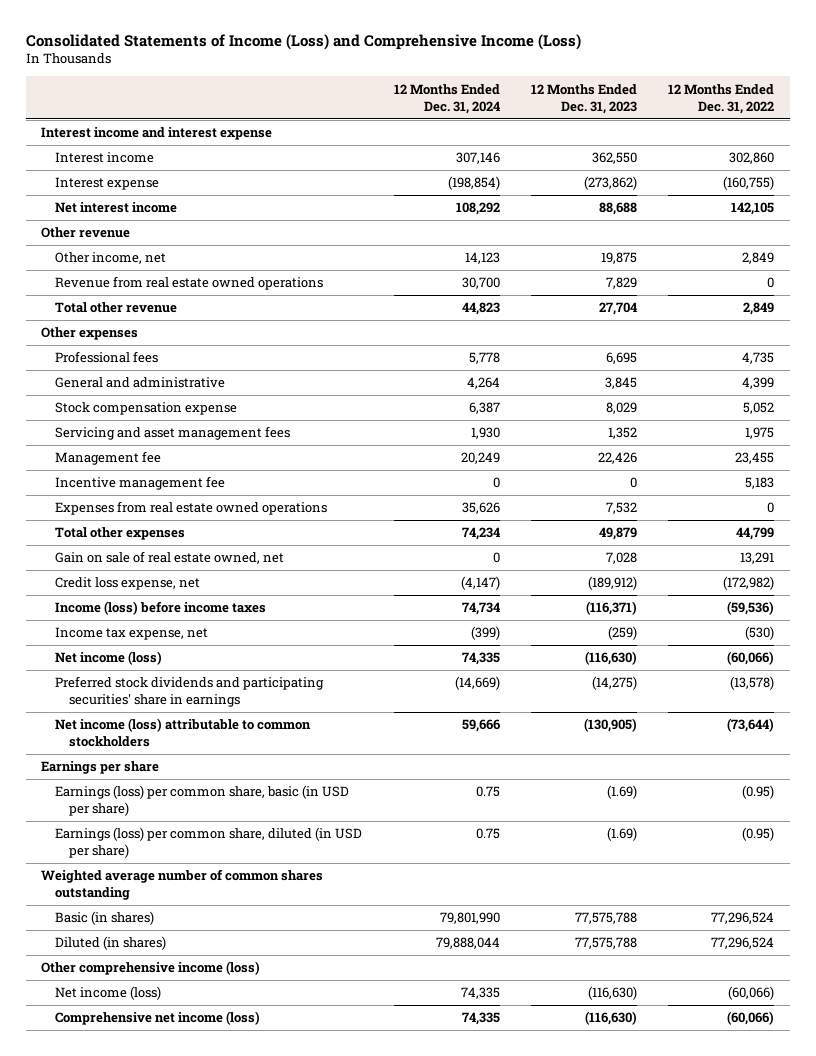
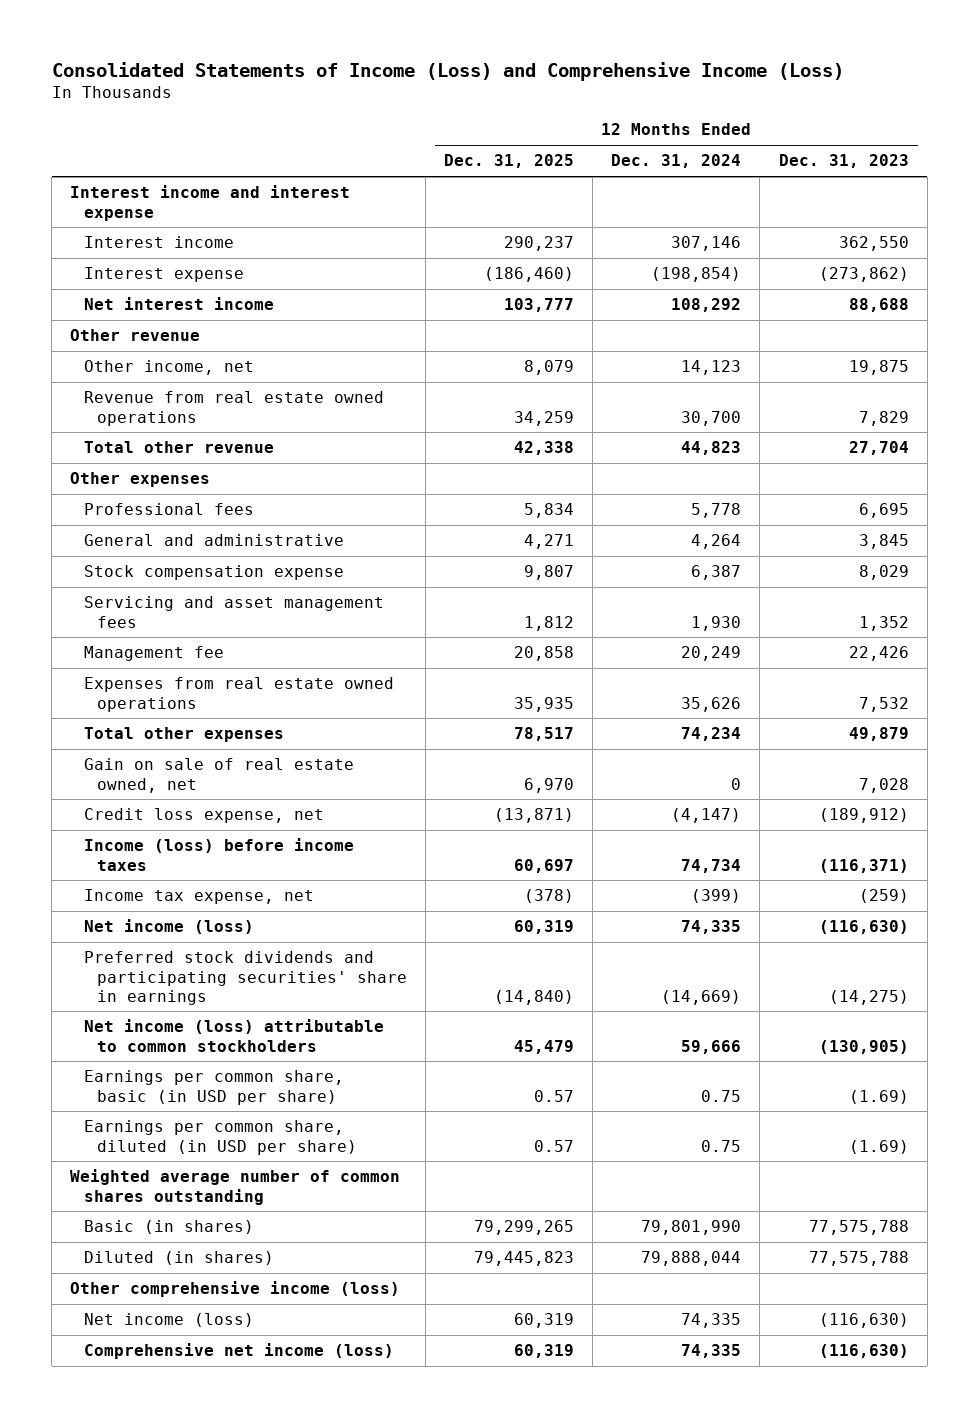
[668,83,775,114] 12 Months Ended Dec. 31, 2022 -> none
none -> [444,154,575,169] Dec. 31, 2025
[55,476,226,491] Incentive management fee -> none
[41,761,160,775] Earnings per share -> none
[55,785,350,817] Earnings (loss) per common share, basic (in USD per share) -> [83,1070,344,1105] Earnings per common share, basic (in USD per share)
[55,827,363,859] Earnings (loss) per common share, diluted (in USD per share) -> [83,1120,357,1155] Earnings per common share, diluted (in USD per share)

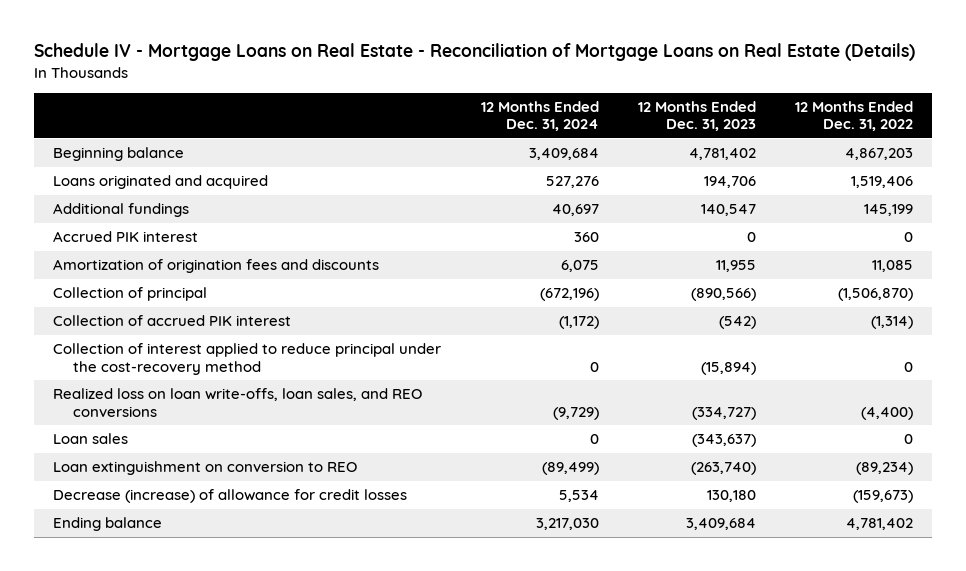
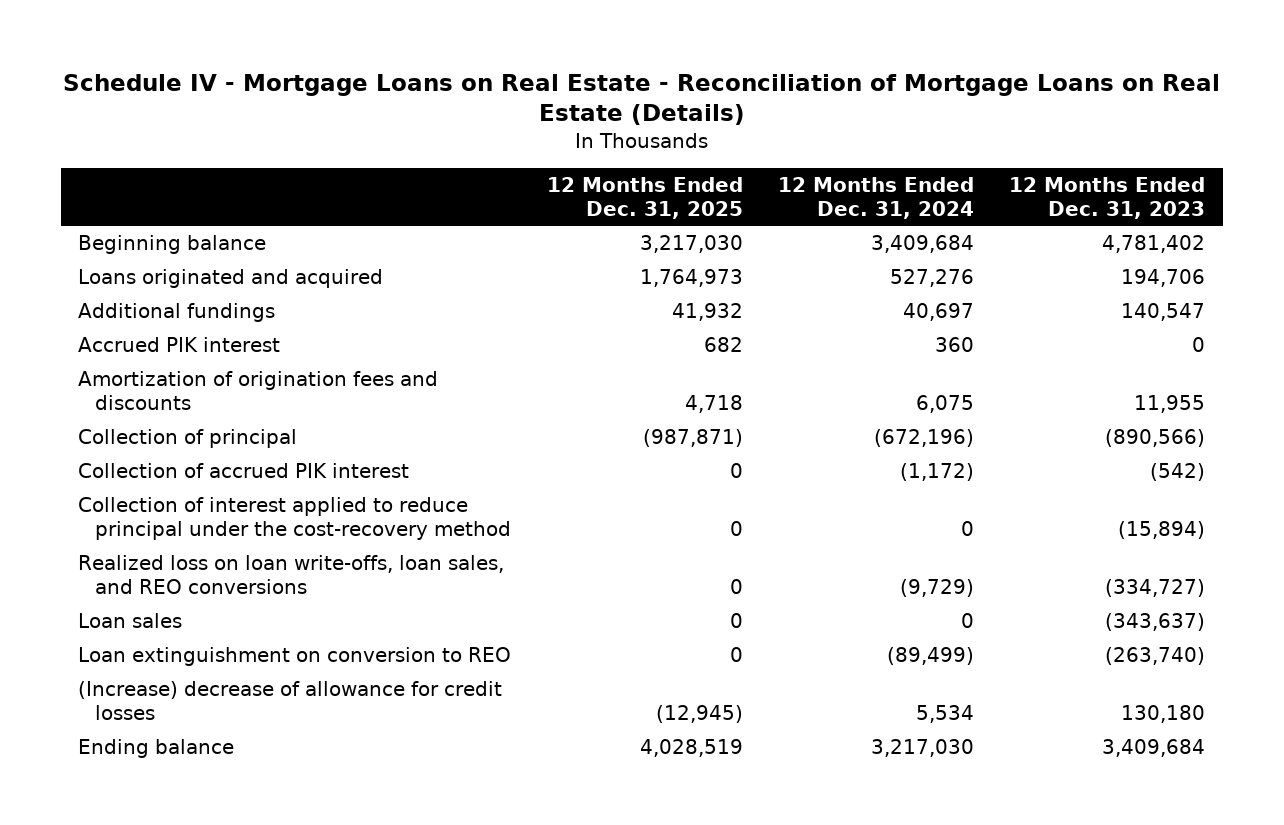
[794,100,913,132] 12 Months Ended Dec. 31, 2022 -> none
none -> [546,176,743,219] 12 Months Ended Dec. 31, 2025
[53,489,408,504] Decrease (increase) of allowance for credit losses -> [78,681,503,721] (Increase) decrease of allowance for credit losses

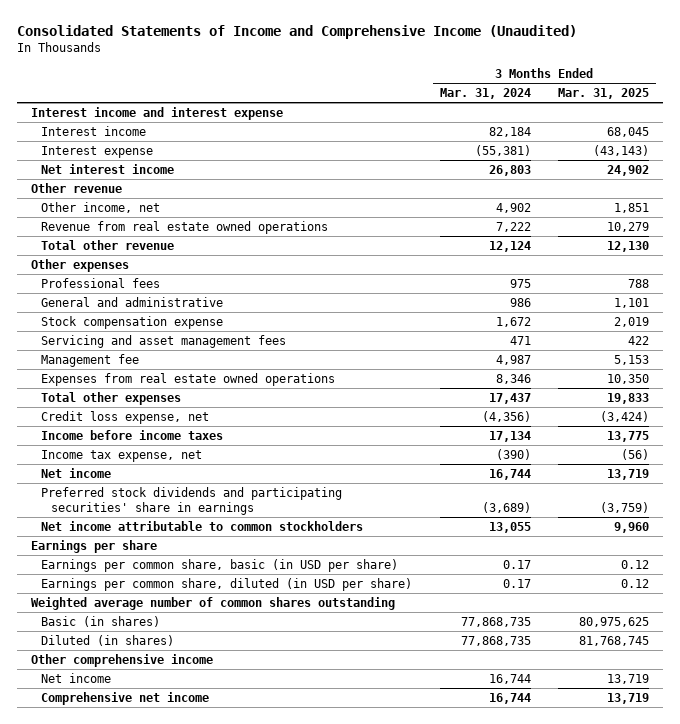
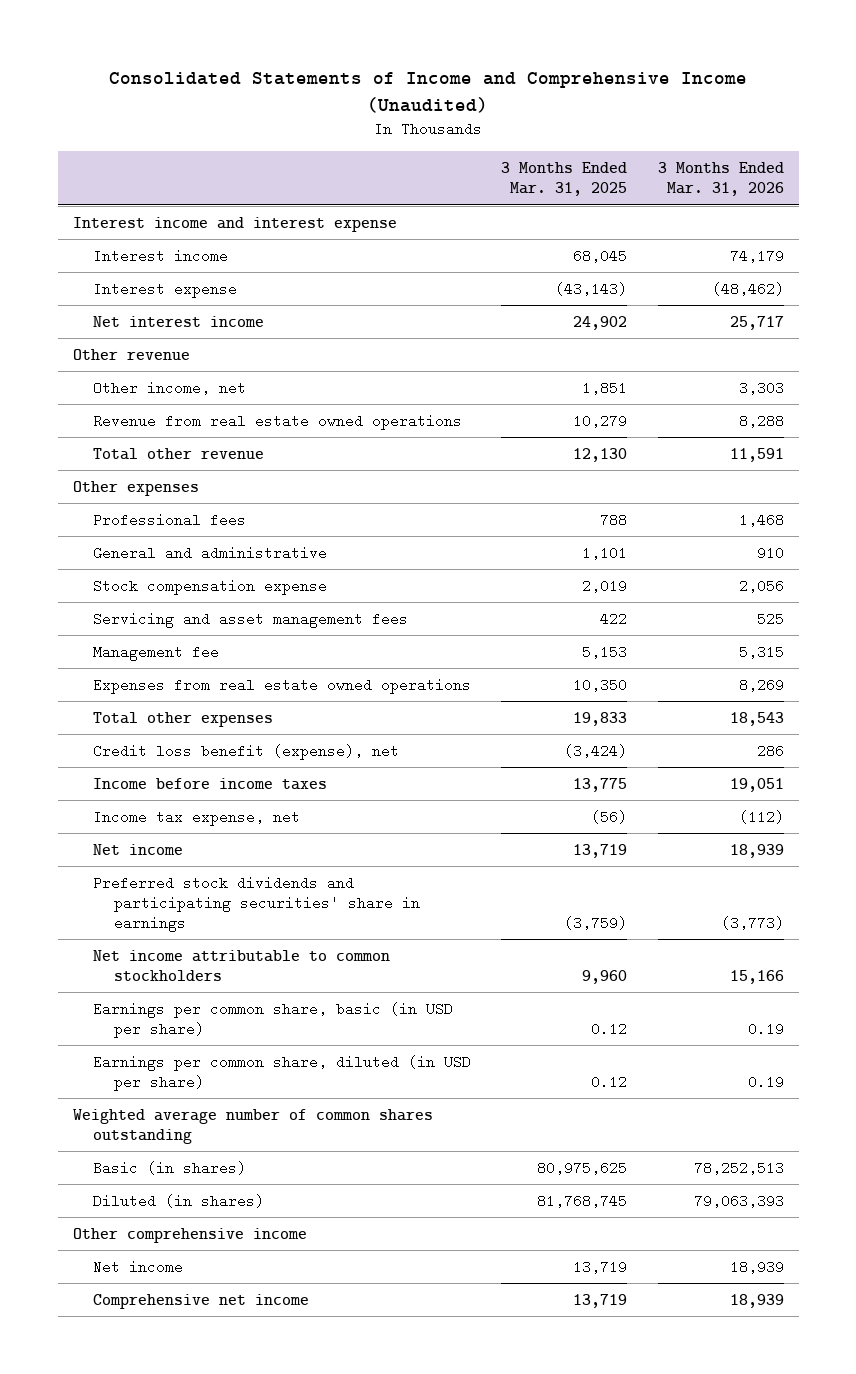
[439,88,531,100] Mar. 31, 2024 -> none
none -> [657,162,784,197] 3 Months Ended Mar. 31, 2026
[40,410,209,424] Credit loss expense, net -> [93,743,400,760] Credit loss benefit (expense), net
[30,539,157,553] Earnings per share -> none

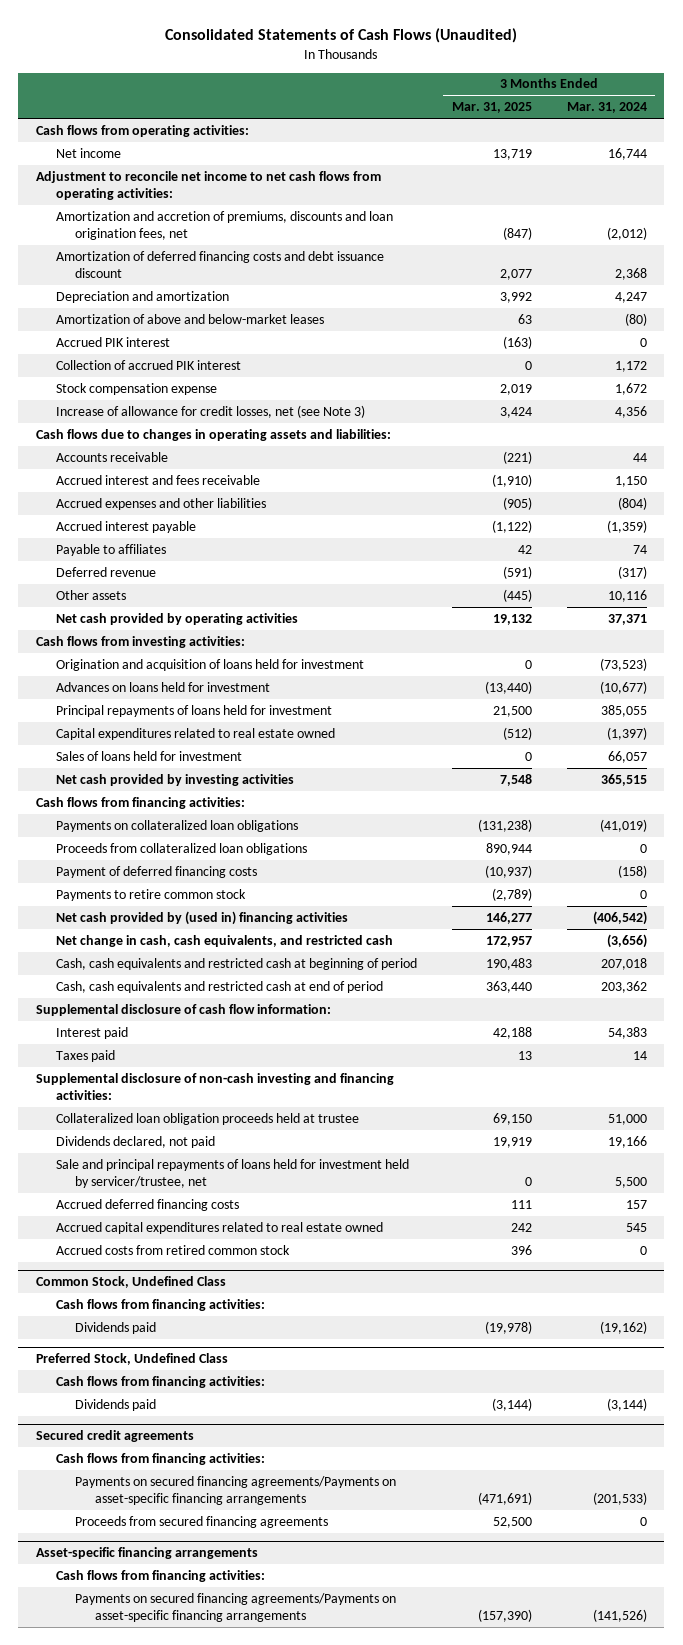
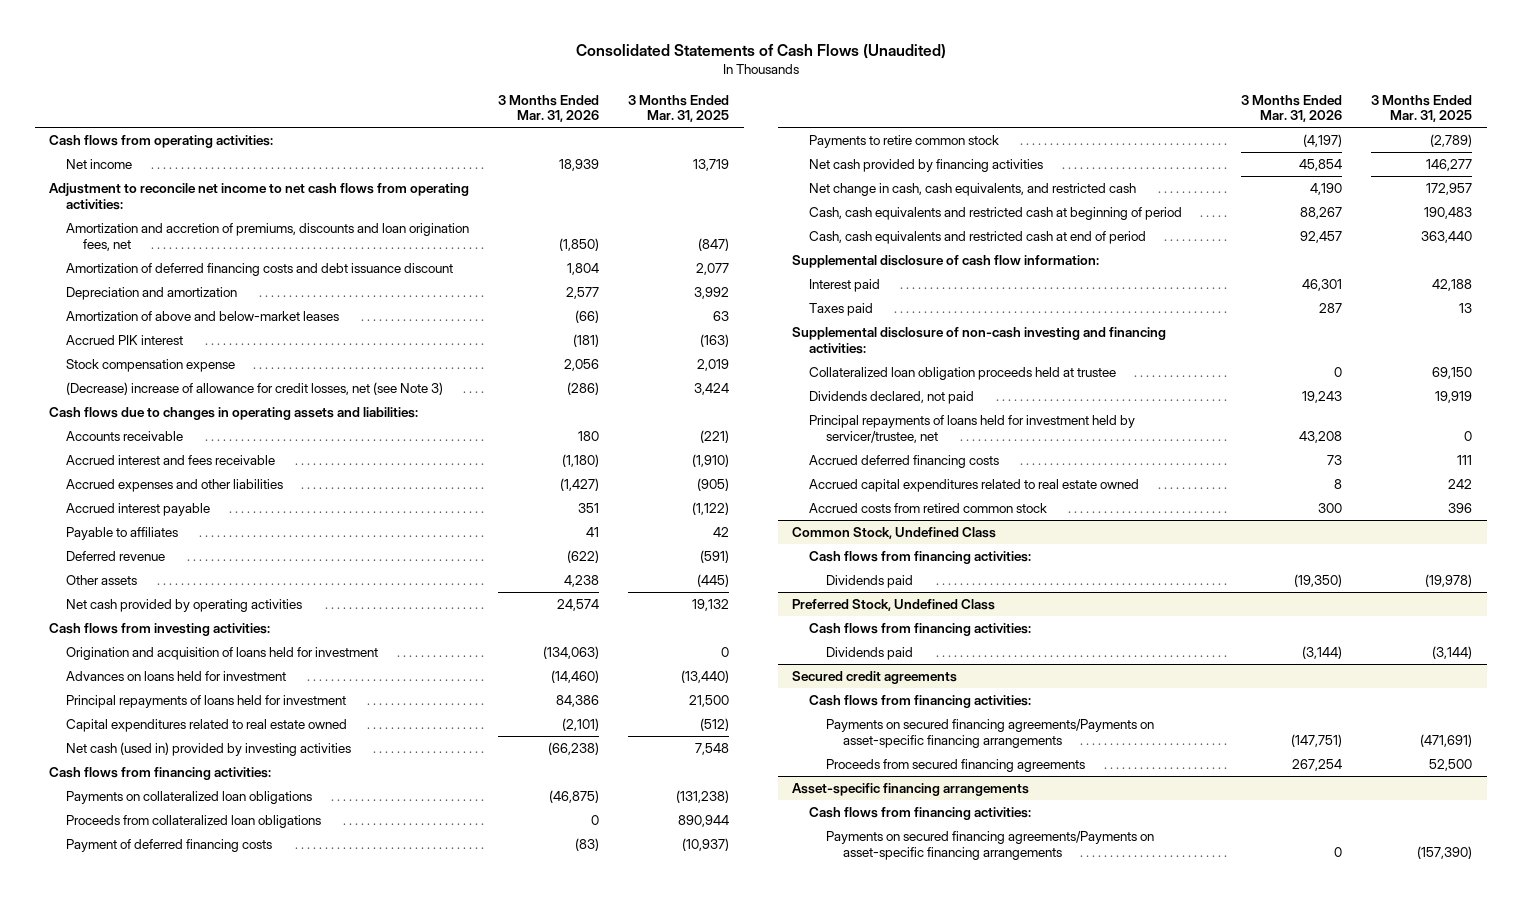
[566,102,647,114] Mar. 31, 2024 -> none
none -> [498,94,600,123] 3 Months Ended Mar. 31, 2026
[55,359,241,370] Collection of accrued PIK interest -> none
[55,404,365,418] Increase of allowance for credit losses, net (see Note 3) -> [66,381,444,395] (Decrease) increase of allowance for credit losses, net (see Note 3)
[55,750,242,761] Sales of loans held for investment -> none
[55,773,294,786] Net cash provided by investing activities -> [66,741,352,756] Net cash (used in) provided by investing activities
[55,910,348,925] Net cash provided by (used in) financing activities -> [809,158,1044,172] Net cash provided by financing activities
[55,1158,409,1188] Sale and principal repayments of loans held for investment held by servicer/trustee, net -> [809,414,1136,443] Principal repayments of loans held for investment held by servicer/trustee, net

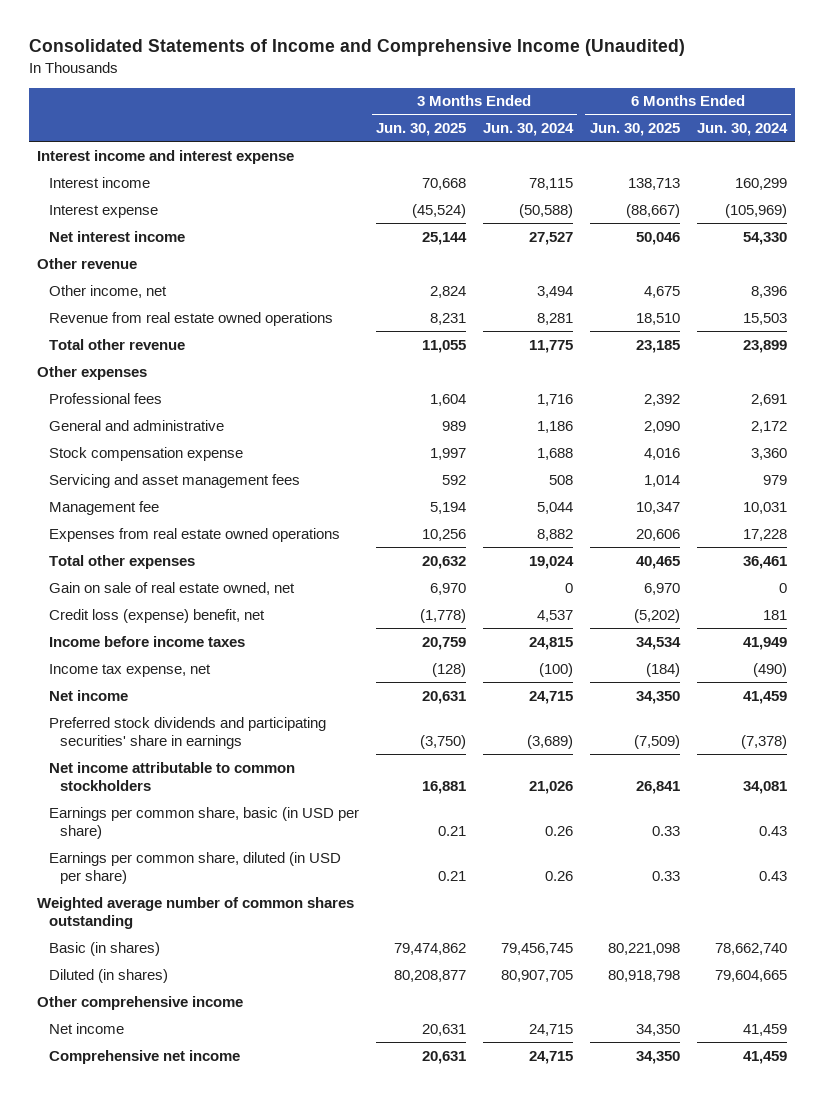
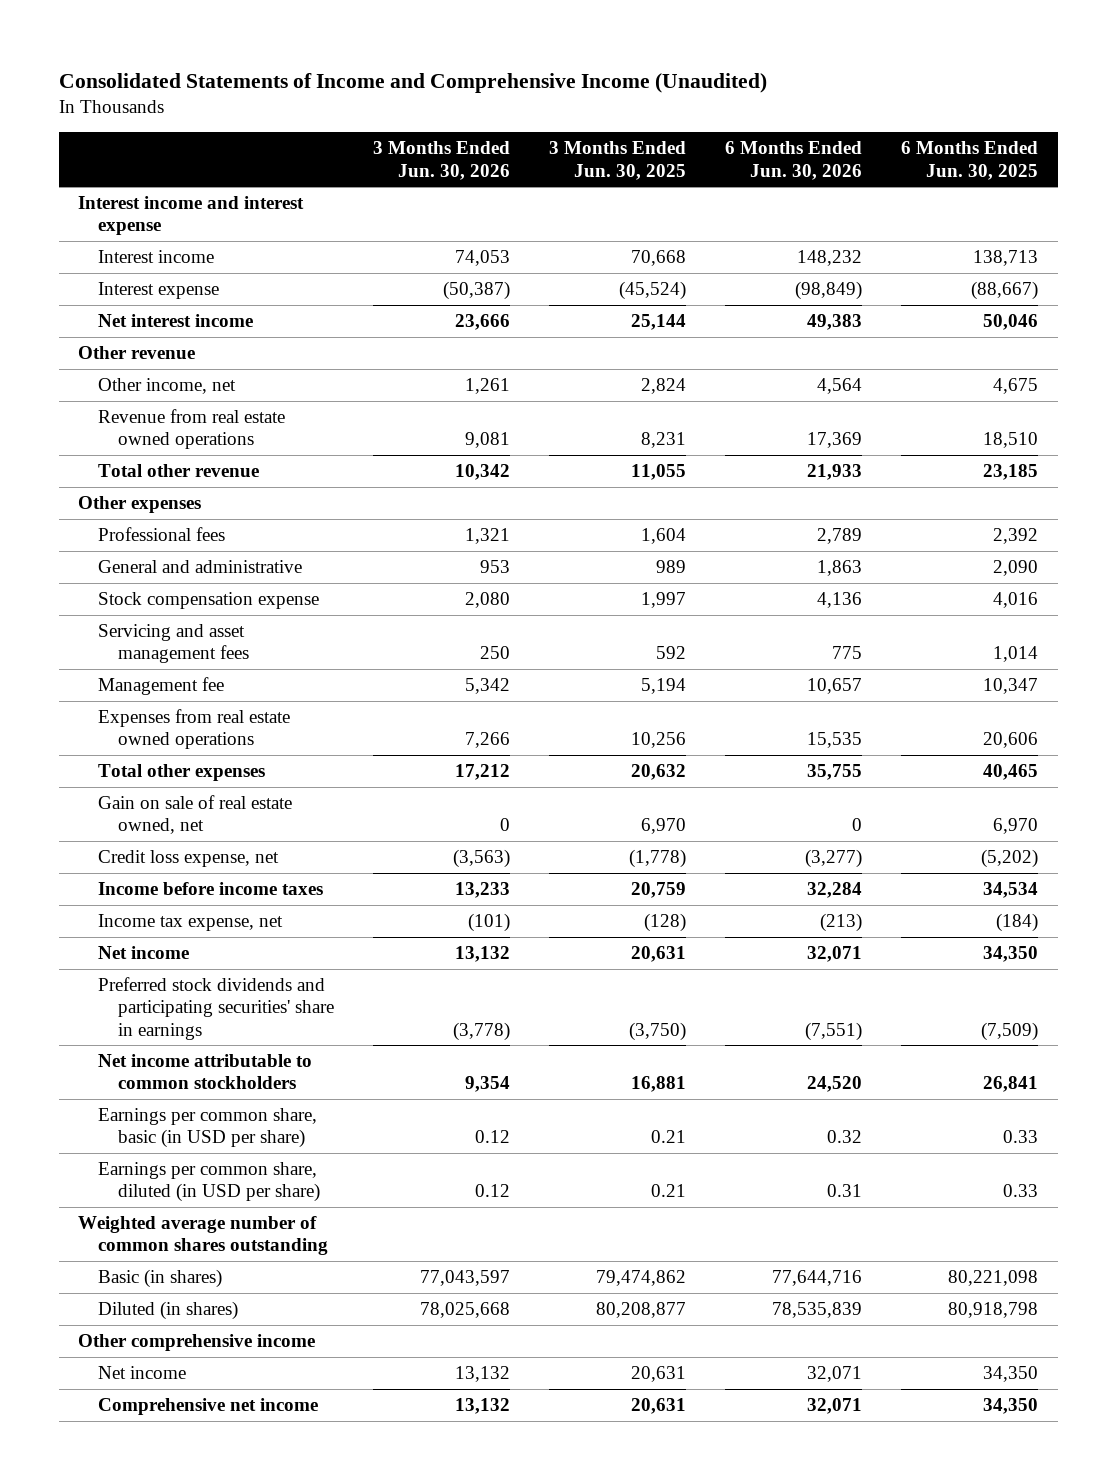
[482,122,574,136] Jun. 30, 2024 -> none
[696,122,788,136] Jun. 30, 2024 -> none
none -> [373,141,511,180] 3 Months Ended Jun. 30, 2026
none -> [725,141,863,180] 6 Months Ended Jun. 30, 2026
[48,608,265,623] Credit loss (expense) benefit, net -> [98,849,280,867] Credit loss expense, net

